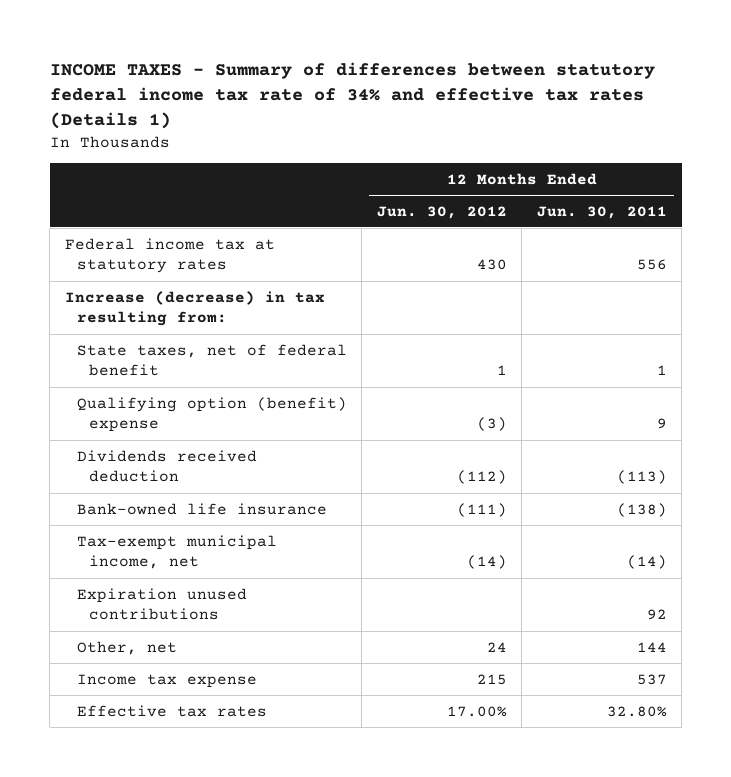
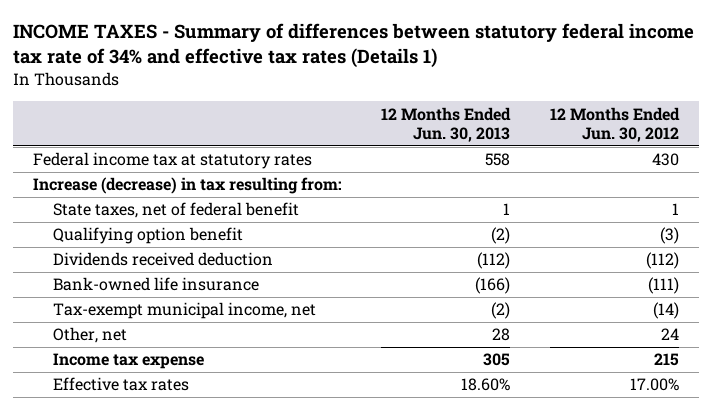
[536,205,667,219] Jun. 30, 2011 -> none
none -> [381,106,512,142] 12 Months Ended Jun. 30, 2013
[77,396,348,433] Qualifying option (benefit) expense -> [52,227,243,245] Qualifying option benefit
[77,587,248,621] Expiration unused contributions -> none

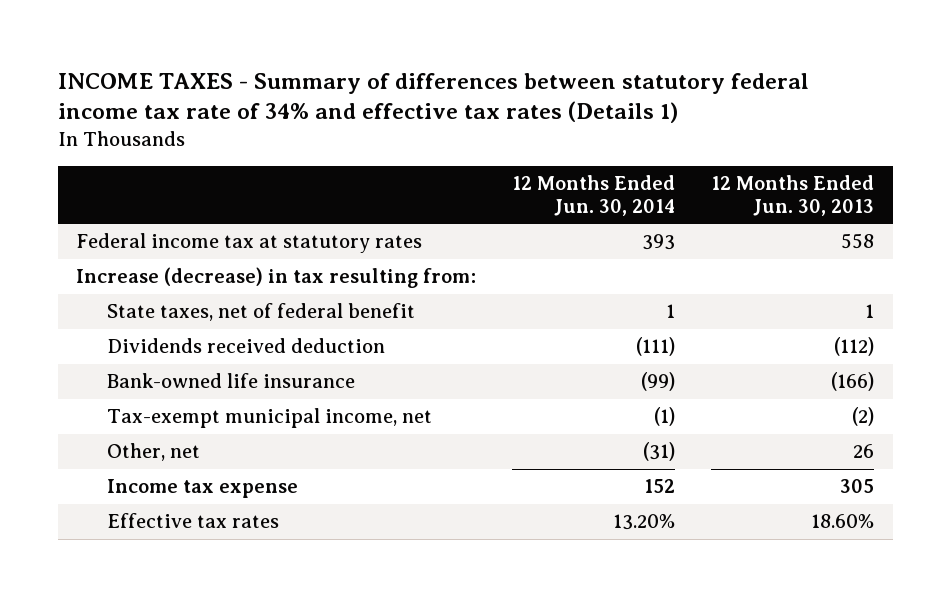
[549,106,680,142] 12 Months Ended Jun. 30, 2012 -> none
none -> [512,175,676,217] 12 Months Ended Jun. 30, 2014
[52,227,243,245] Qualifying option benefit -> none
[492,328,511,342] 28 -> [853,444,875,459] 26

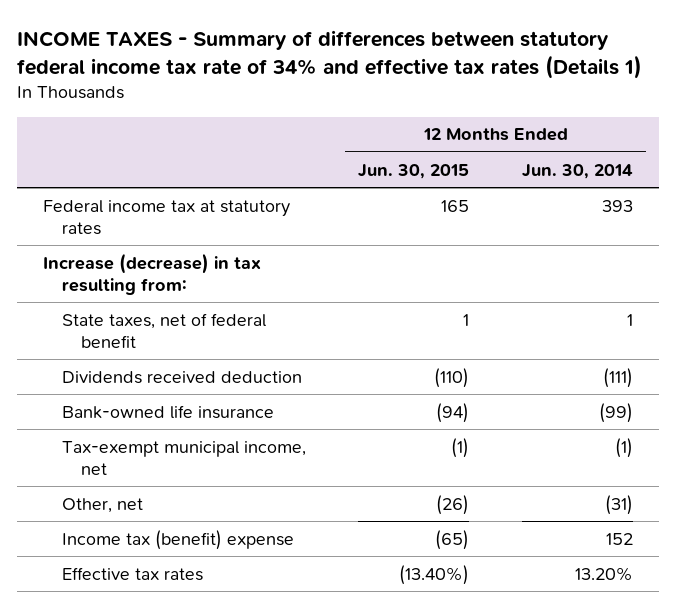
[711,175,875,217] 12 Months Ended Jun. 30, 2013 -> none
none -> [358,163,470,179] Jun. 30, 2015
[106,479,298,499] Income tax expense -> [62,529,295,550] Income tax (benefit) expense

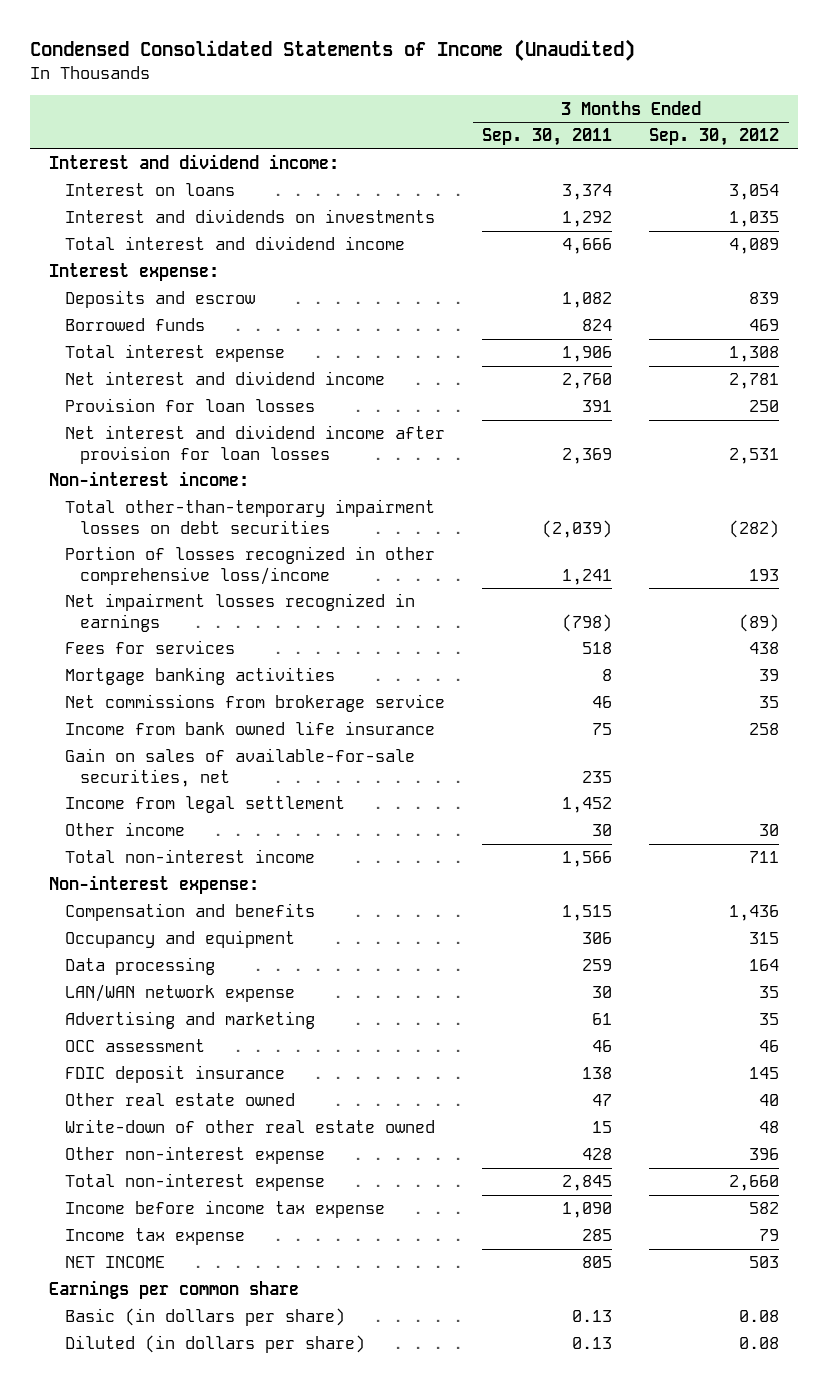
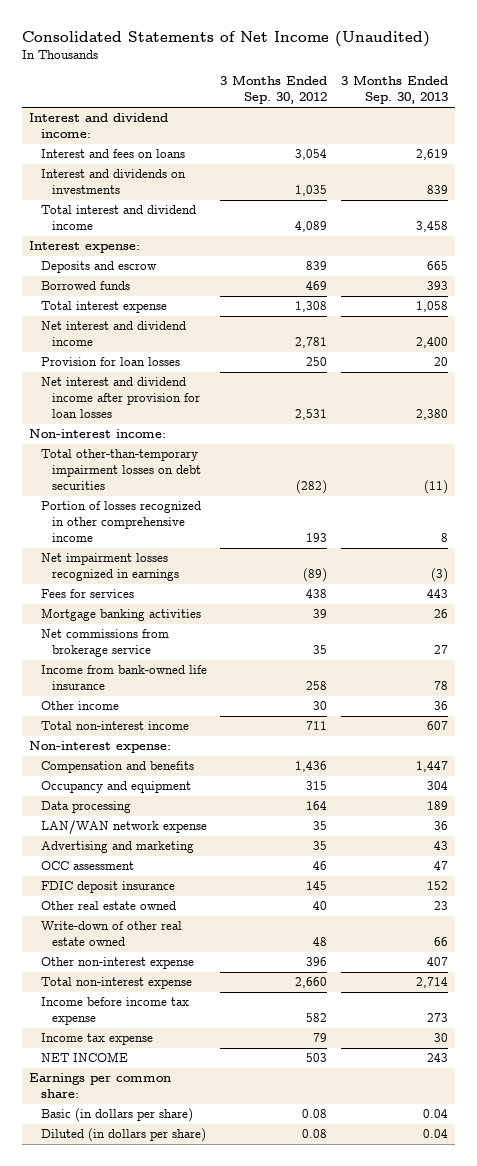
[29,38,635,61] Condensed Consolidated Statements of Income (Unaudited) -> [22,30,431,47] Consolidated Statements of Net Income (Unaudited)
[481,128,612,147] Sep. 30, 2011 -> none
none -> [340,75,448,105] 3 Months Ended Sep. 30, 2013
[64,183,235,197] Interest on loans -> [40,149,185,159] Interest and fees on loans
[64,546,435,585] Portion of losses recognized in other comprehensive loss/income -> [40,501,201,543] Portion of losses recognized in other comprehensive income
[64,748,415,787] Gain on sales of available-for-sale securities, net -> none
[64,796,345,814] Income from legal settlement -> none
[64,721,435,736] Income from bank owned life insurance -> [40,665,207,691] Income from bank-owned life insurance
[48,1280,299,1300] Earnings per common share -> [28,1073,171,1099] Earnings per common share:

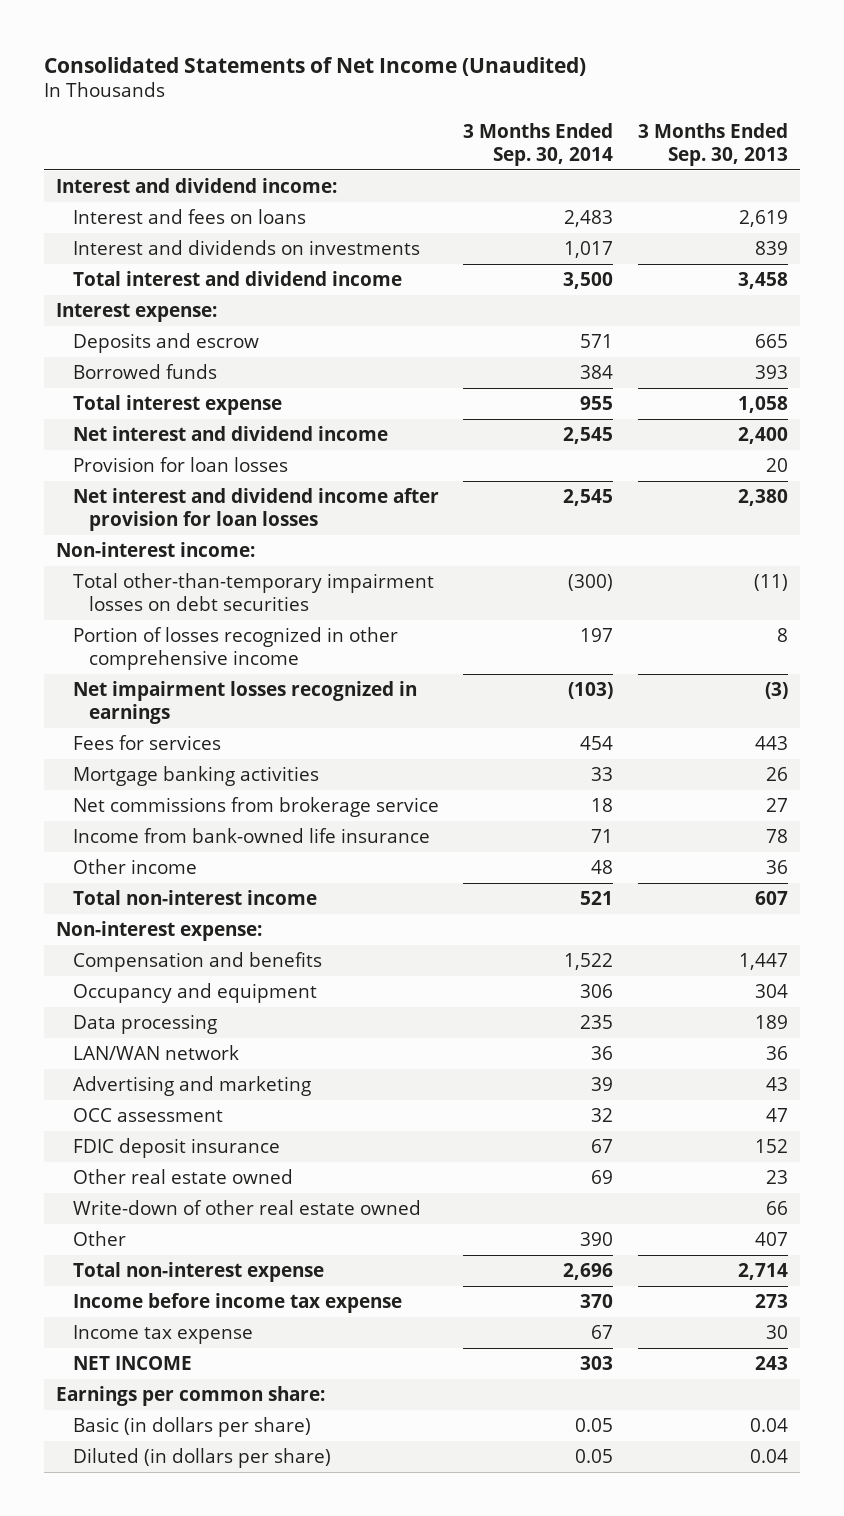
[220,75,328,105] 3 Months Ended Sep. 30, 2012 -> none
none -> [463,122,614,166] 3 Months Ended Sep. 30, 2014
[40,820,207,835] LAN/WAN network expense -> [72,1045,239,1061] LAN/WAN network
[40,957,194,970] Other non-interest expense -> [72,1231,126,1247] Other

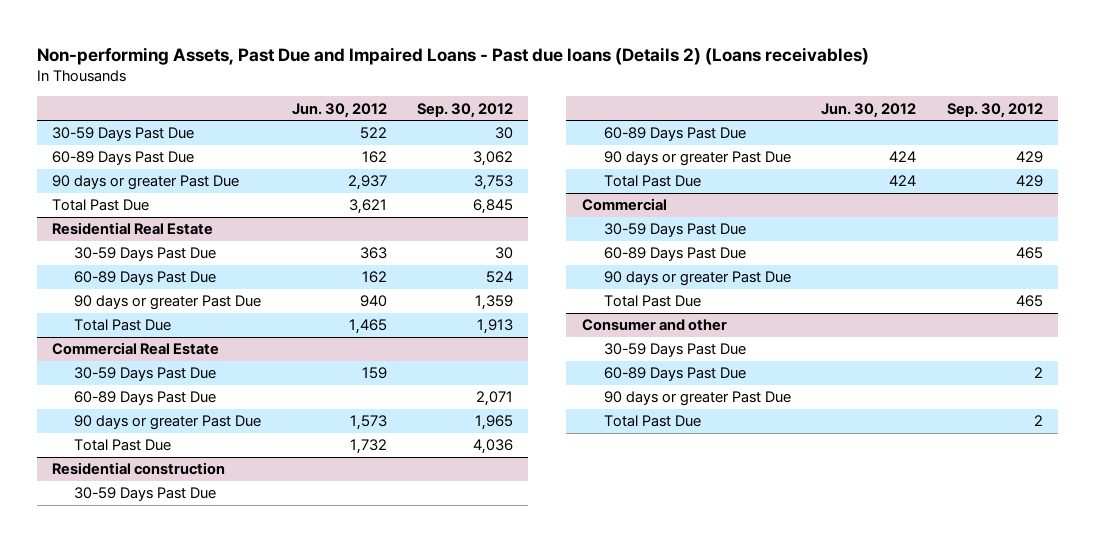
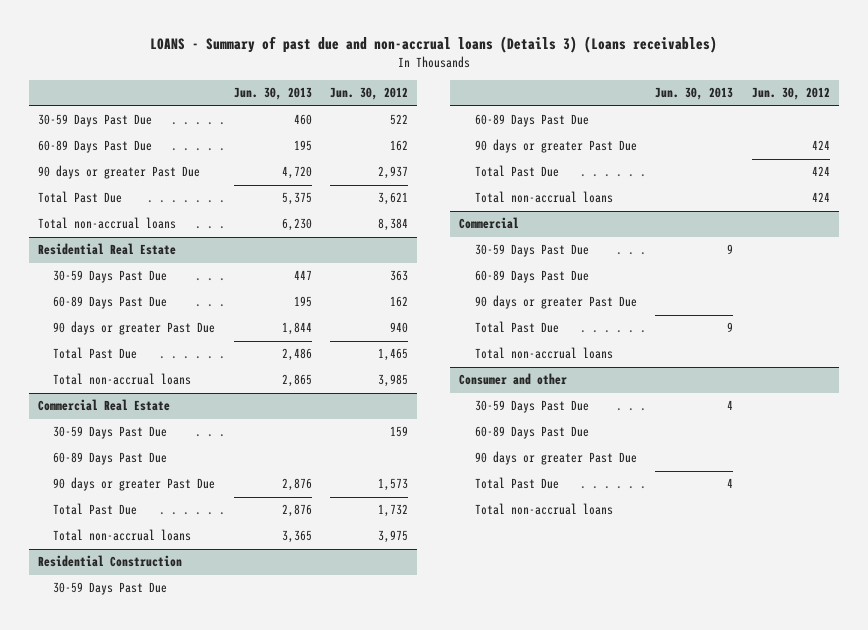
[37,46,870,65] Non-performing Assets, Past Due and Impaired Loans - Past due loans (Details 2) (Loans receivables) -> [149,36,717,54] LOANS - Summary of past due and non-accrual loans (Details 3) (Loans receivables)
[417,102,514,118] Sep. 30, 2012 -> none
none -> [233,87,312,101] Jun. 30, 2013
none -> [37,217,176,230] Total non-accrual loans
none -> [53,373,192,386] Total non-accrual loans
none -> [53,529,192,542] Total non-accrual loans
[52,462,226,476] Residential construction -> [37,555,182,568] Residential Construction
none -> [474,191,613,204] Total non-accrual loans
none -> [474,347,613,360] Total non-accrual loans
none -> [474,503,613,516] Total non-accrual loans

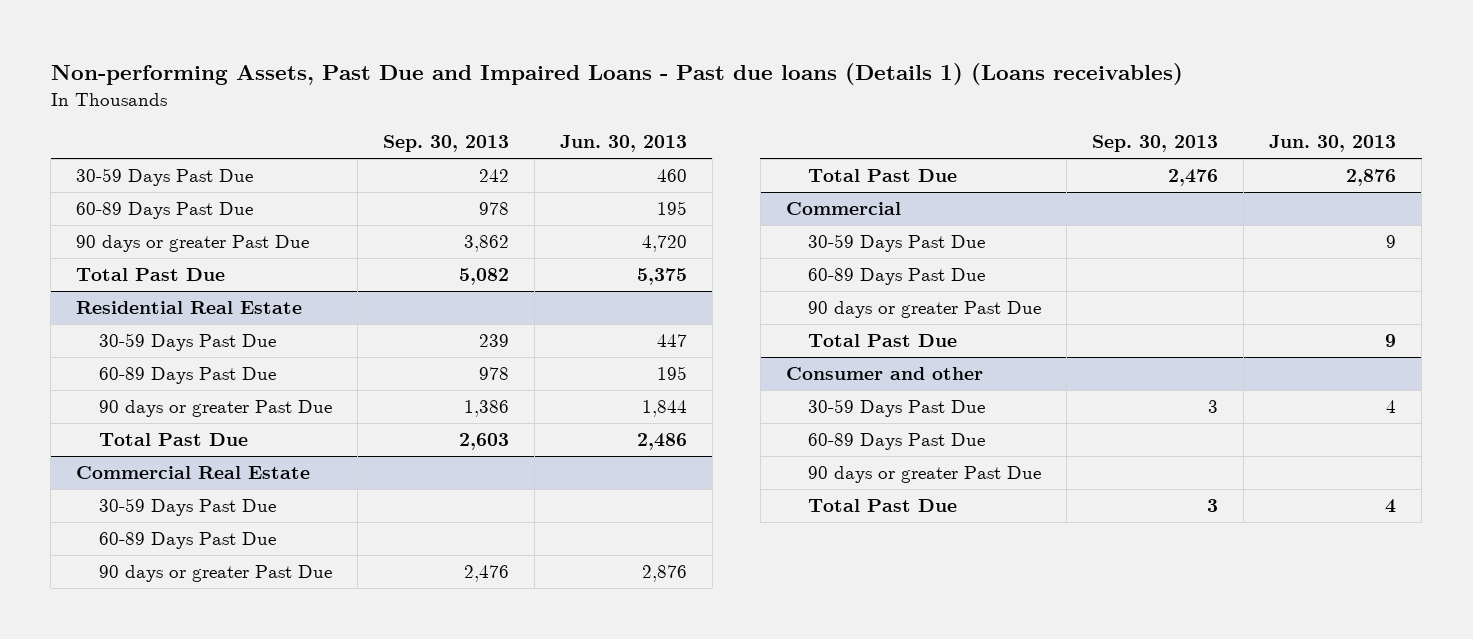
[149,36,717,54] LOANS - Summary of past due and non-accrual loans (Details 3) (Loans receivables) -> [50,63,1183,86] Non-performing Assets, Past Due and Impaired Loans - Past due loans (Details 1) (Loans receivables)
[330,87,409,101] Jun. 30, 2012 -> none
none -> [383,135,510,153] Sep. 30, 2013
[37,217,176,230] Total non-accrual loans -> none
[53,373,192,386] Total non-accrual loans -> none
[53,529,192,542] Total non-accrual loans -> none
[37,555,182,568] Residential Construction -> none
[53,582,168,596] 30-59 Days Past Due -> none
[474,114,589,128] 60-89 Days Past Due -> none
[474,139,637,154] 90 days or greater Past Due -> none
[474,165,559,178] Total Past Due -> none
[474,191,613,204] Total non-accrual loans -> none
[474,347,613,360] Total non-accrual loans -> none
[474,503,613,516] Total non-accrual loans -> none

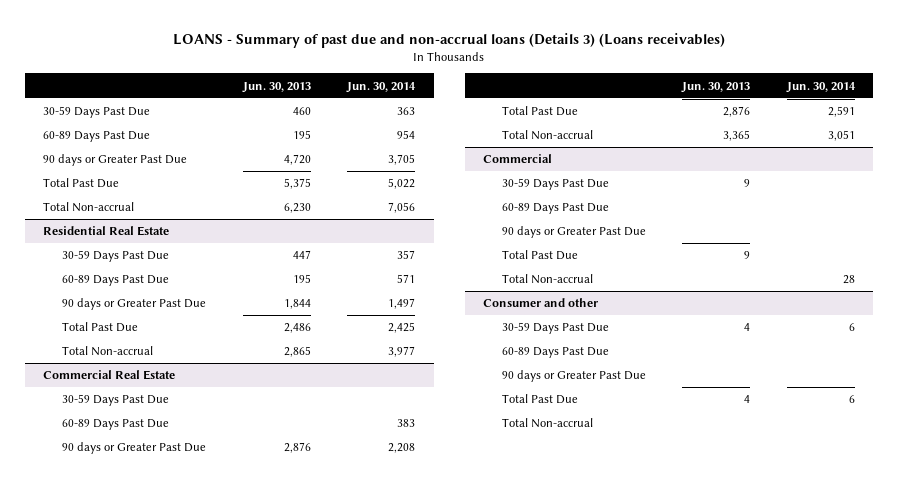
[50,63,1183,86] Non-performing Assets, Past Due and Impaired Loans - Past due loans (Details 1) (Loans receivables) -> [173,33,726,49] LOANS - Summary of past due and non-accrual loans (Details 3) (Loans receivables)
[383,135,510,153] Sep. 30, 2013 -> none
none -> [346,81,417,93] Jun. 30, 2014
[76,235,310,253] 90 days or greater Past Due -> [43,154,188,167] 90 days or Greater Past Due
none -> [43,202,135,213] Total Non-accrual
[99,400,333,418] 90 days or greater Past Due -> [62,298,207,311] 90 days or Greater Past Due
none -> [62,346,154,357] Total Non-accrual
[99,565,333,583] 90 days or greater Past Due -> [62,442,207,455] 90 days or Greater Past Due
none -> [501,130,593,141] Total Non-accrual
[808,301,1042,319] 90 days or greater Past Due -> [501,226,646,239] 90 days or Greater Past Due
none -> [501,274,593,285] Total Non-accrual
[808,466,1042,484] 90 days or greater Past Due -> [501,370,646,383] 90 days or Greater Past Due
none -> [501,418,593,429] Total Non-accrual

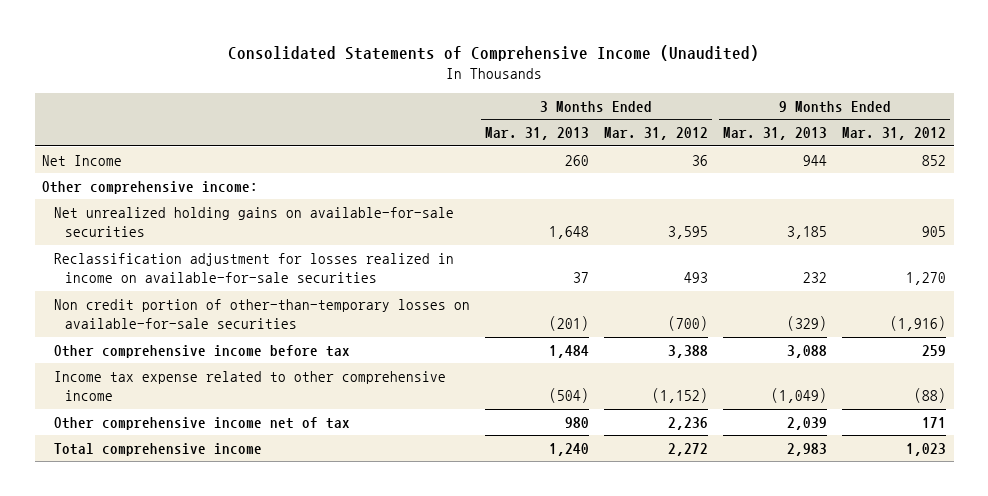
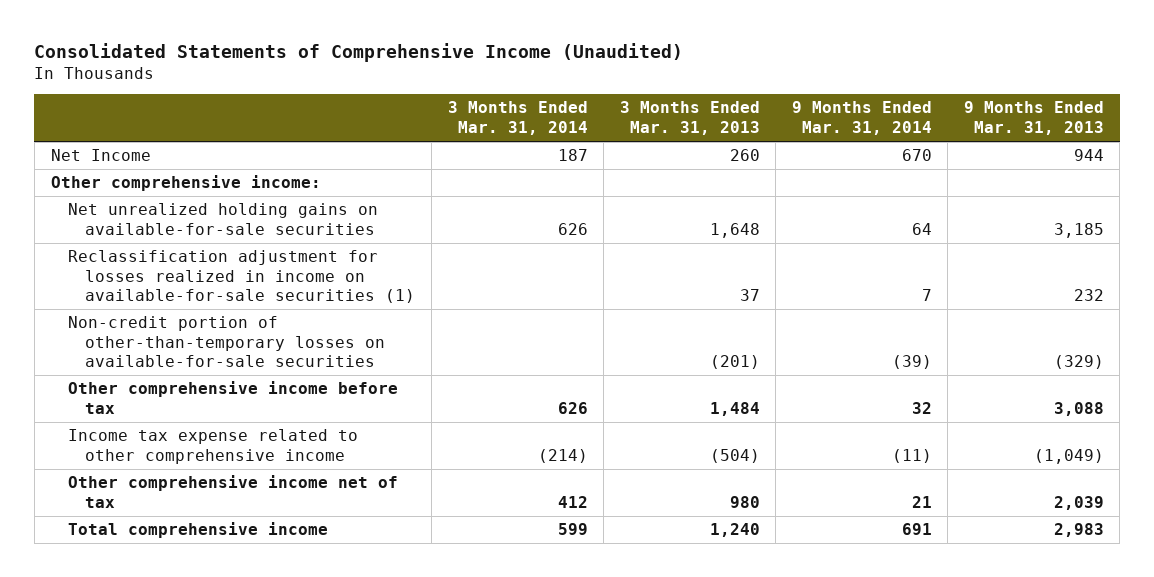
[603,127,708,141] Mar. 31, 2012 -> none
[842,127,947,141] Mar. 31, 2012 -> none
none -> [447,101,588,135] 3 Months Ended Mar. 31, 2014
none -> [791,101,932,135] 9 Months Ended Mar. 31, 2014
[53,252,454,284] Reclassification adjustment for losses realized in income on available-for-sale securities -> [67,250,416,304] Reclassification adjustment for losses realized in income on available-for-sale securities (1)
[53,298,470,330] Non credit portion of other-than-temporary losses on available-for-sale securities -> [67,316,386,368] Non-credit portion of other-than-temporary losses on available-for-sale securities

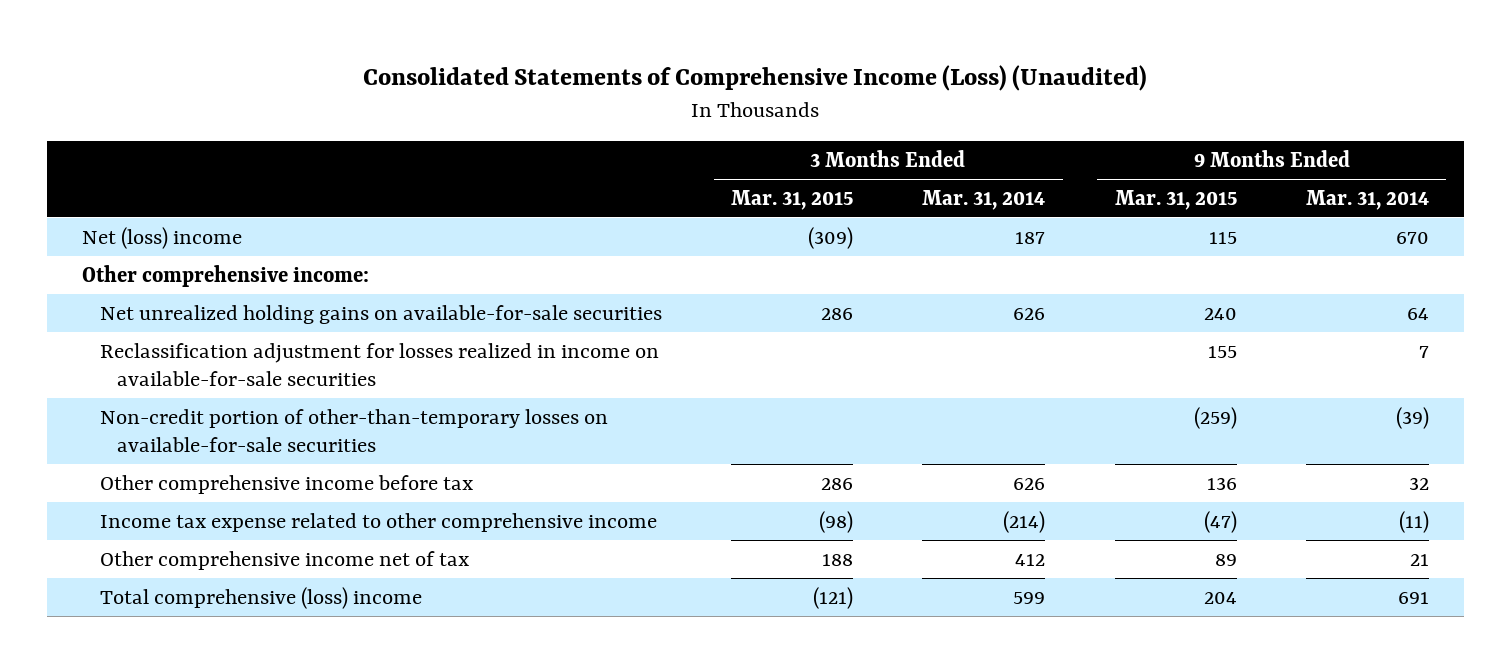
[34,43,684,63] Consolidated Statements of Comprehensive Income (Unaudited) -> [363,64,1148,91] Consolidated Statements of Comprehensive Income (Loss) (Unaudited)
[619,101,760,135] 3 Months Ended Mar. 31, 2013 -> none
[963,101,1104,135] 9 Months Ended Mar. 31, 2013 -> none
none -> [730,189,853,210] Mar. 31, 2015
none -> [1114,189,1237,210] Mar. 31, 2015
[50,149,151,162] Net Income -> [81,226,242,249] Net (loss) income
[67,250,416,304] Reclassification adjustment for losses realized in income on available-for-sale securities (1) -> [99,342,659,387] Reclassification adjustment for losses realized in income on available-for-sale securities
[67,522,328,539] Total comprehensive income -> [99,586,422,609] Total comprehensive (loss) income

